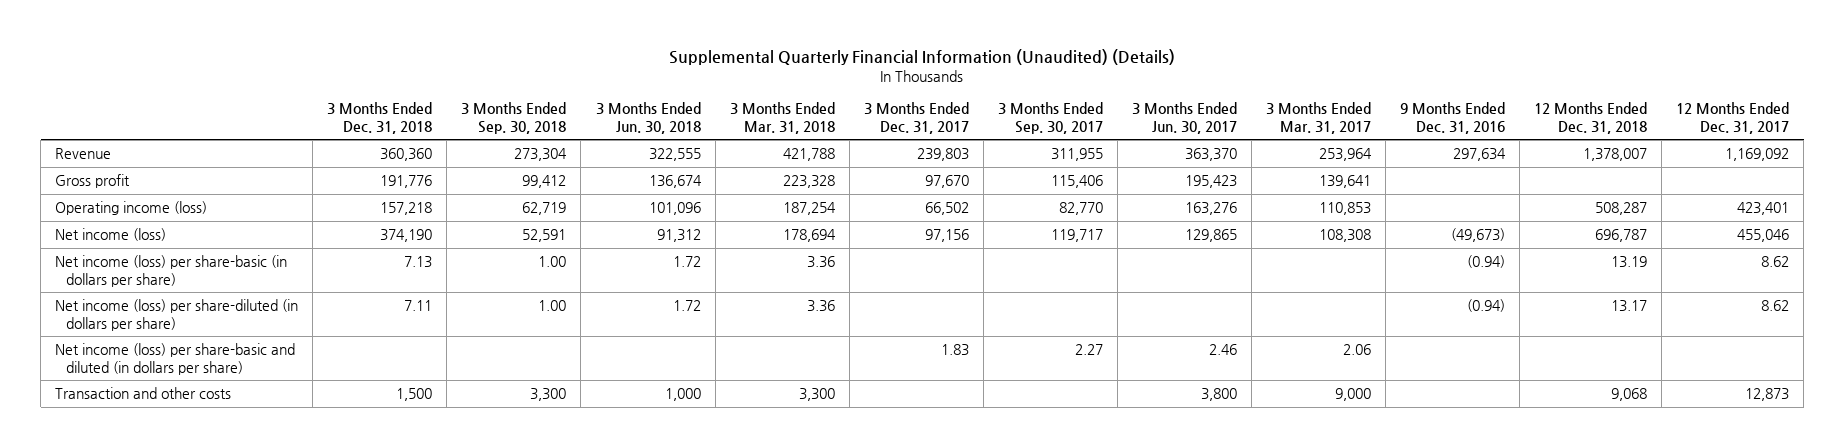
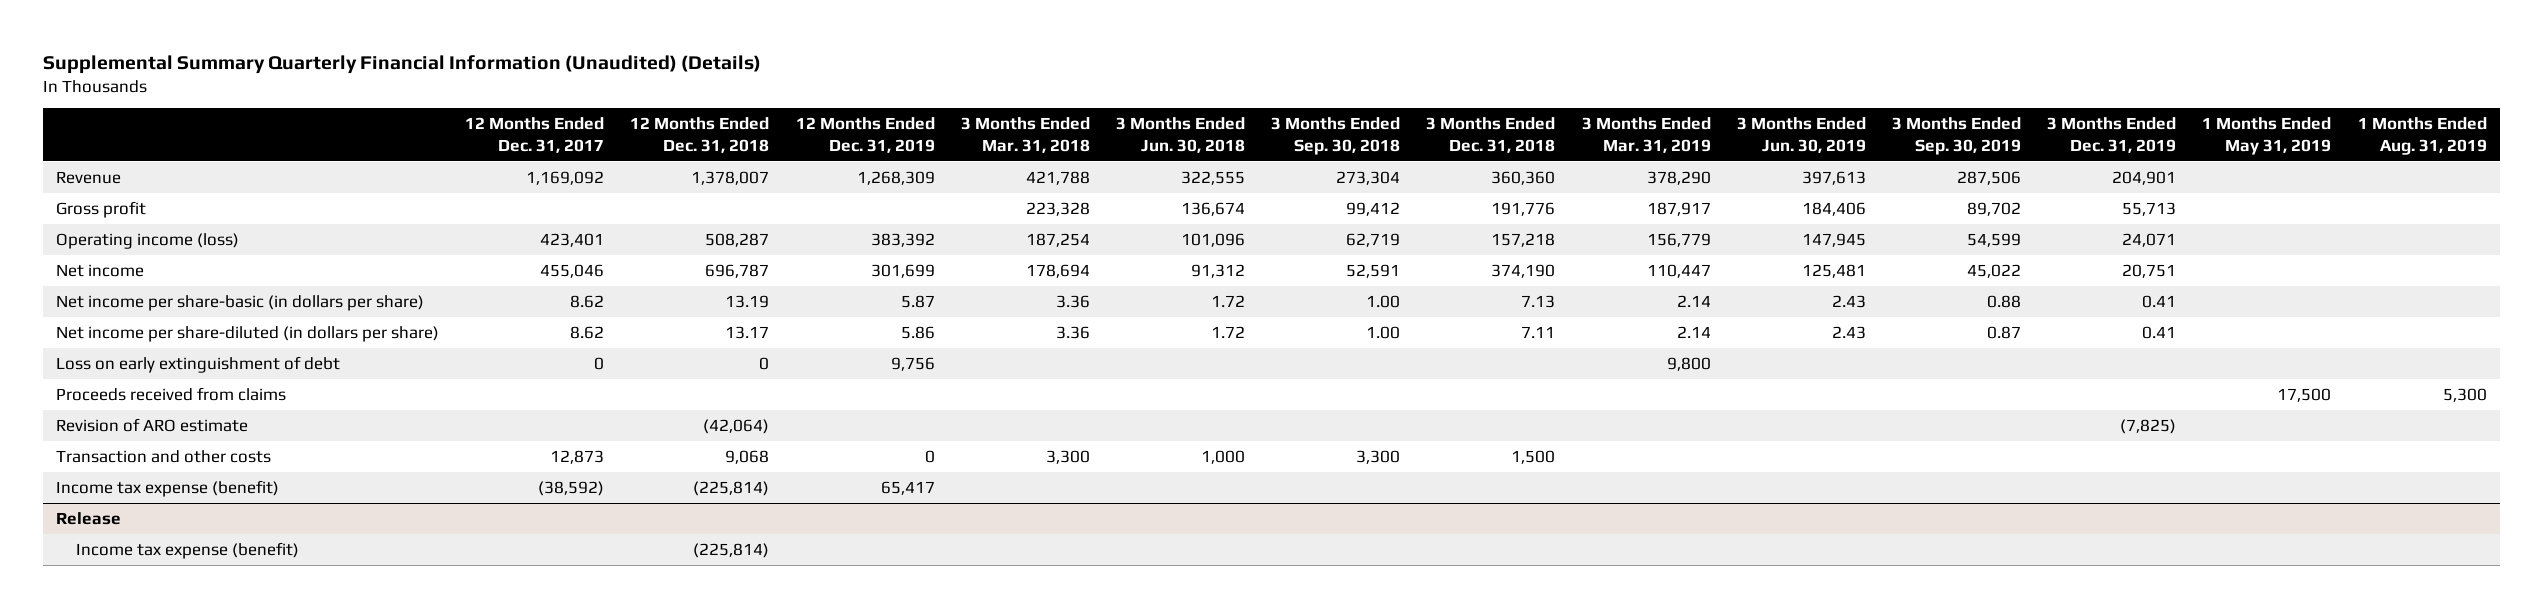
[669,49,1176,66] Supplemental Quarterly Financial Information (Unaudited) (Details) -> [42,54,761,74] Supplemental Summary Quarterly Financial Information (Unaudited) (Details)
[863,102,969,134] 3 Months Ended Dec. 31, 2017 -> none
[997,102,1103,134] 3 Months Ended Sep. 30, 2017 -> none
[1131,102,1237,134] 3 Months Ended Jun. 30, 2017 -> none
[1266,102,1372,134] 3 Months Ended Mar. 31, 2017 -> none
[1400,102,1506,134] 9 Months Ended Dec. 31, 2016 -> none
none -> [795,117,935,153] 12 Months Ended Dec. 31, 2019
none -> [1581,117,1711,153] 3 Months Ended Mar. 31, 2019
none -> [1736,117,1866,153] 3 Months Ended Jun. 30, 2019
none -> [1891,117,2021,155] 3 Months Ended Sep. 30, 2019
none -> [2047,117,2177,153] 3 Months Ended Dec. 31, 2019
none -> [2202,117,2332,155] 1 Months Ended May 31, 2019
none -> [2357,117,2487,155] 1 Months Ended Aug. 31, 2019
[55,343,296,375] Net income (loss) per share-basic and diluted (in dollars per share) -> none
[55,228,167,242] Net income (loss) -> [55,264,144,278] Net income
[55,255,288,287] Net income (loss) per share-basic (in dollars per share) -> [55,295,424,312] Net income per share-basic (in dollars per share)
[55,299,299,331] Net income (loss) per share-diluted (in dollars per share) -> [55,326,439,343] Net income per share-diluted (in dollars per share)
none -> [55,356,340,374] Loss on early extinguishment of debt
none -> [55,387,286,402] Proceeds received from claims
none -> [55,418,248,433] Revision of ARO estimate
none -> [55,480,279,498] Income tax expense (benefit)
none -> [55,512,121,526] Release
none -> [75,542,299,560] Income tax expense (benefit)

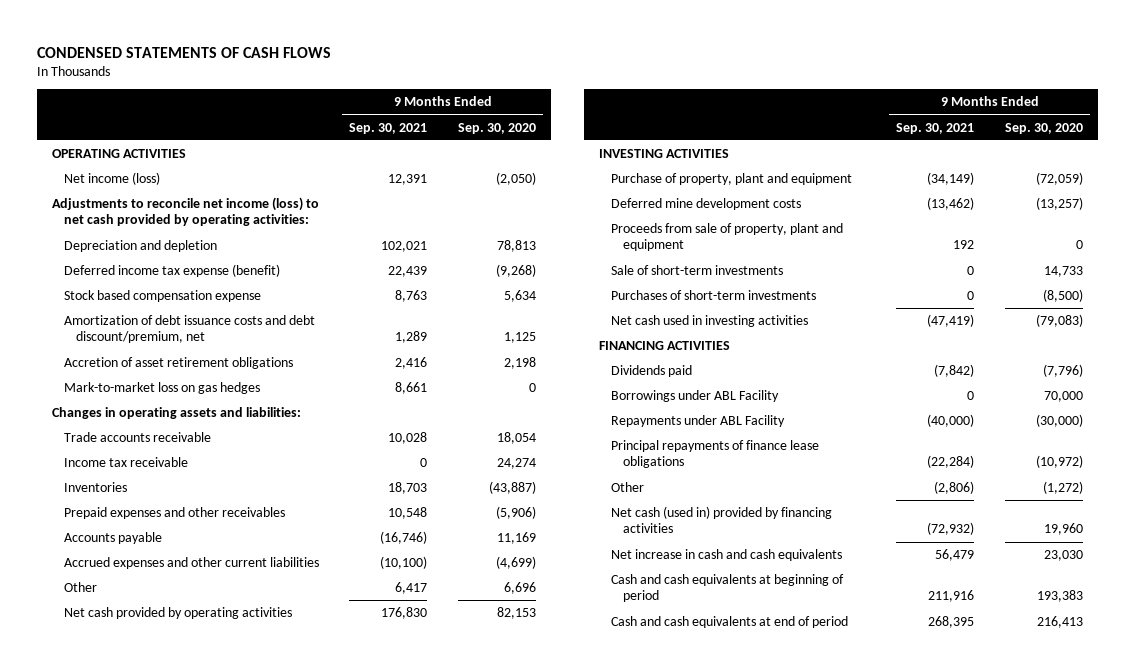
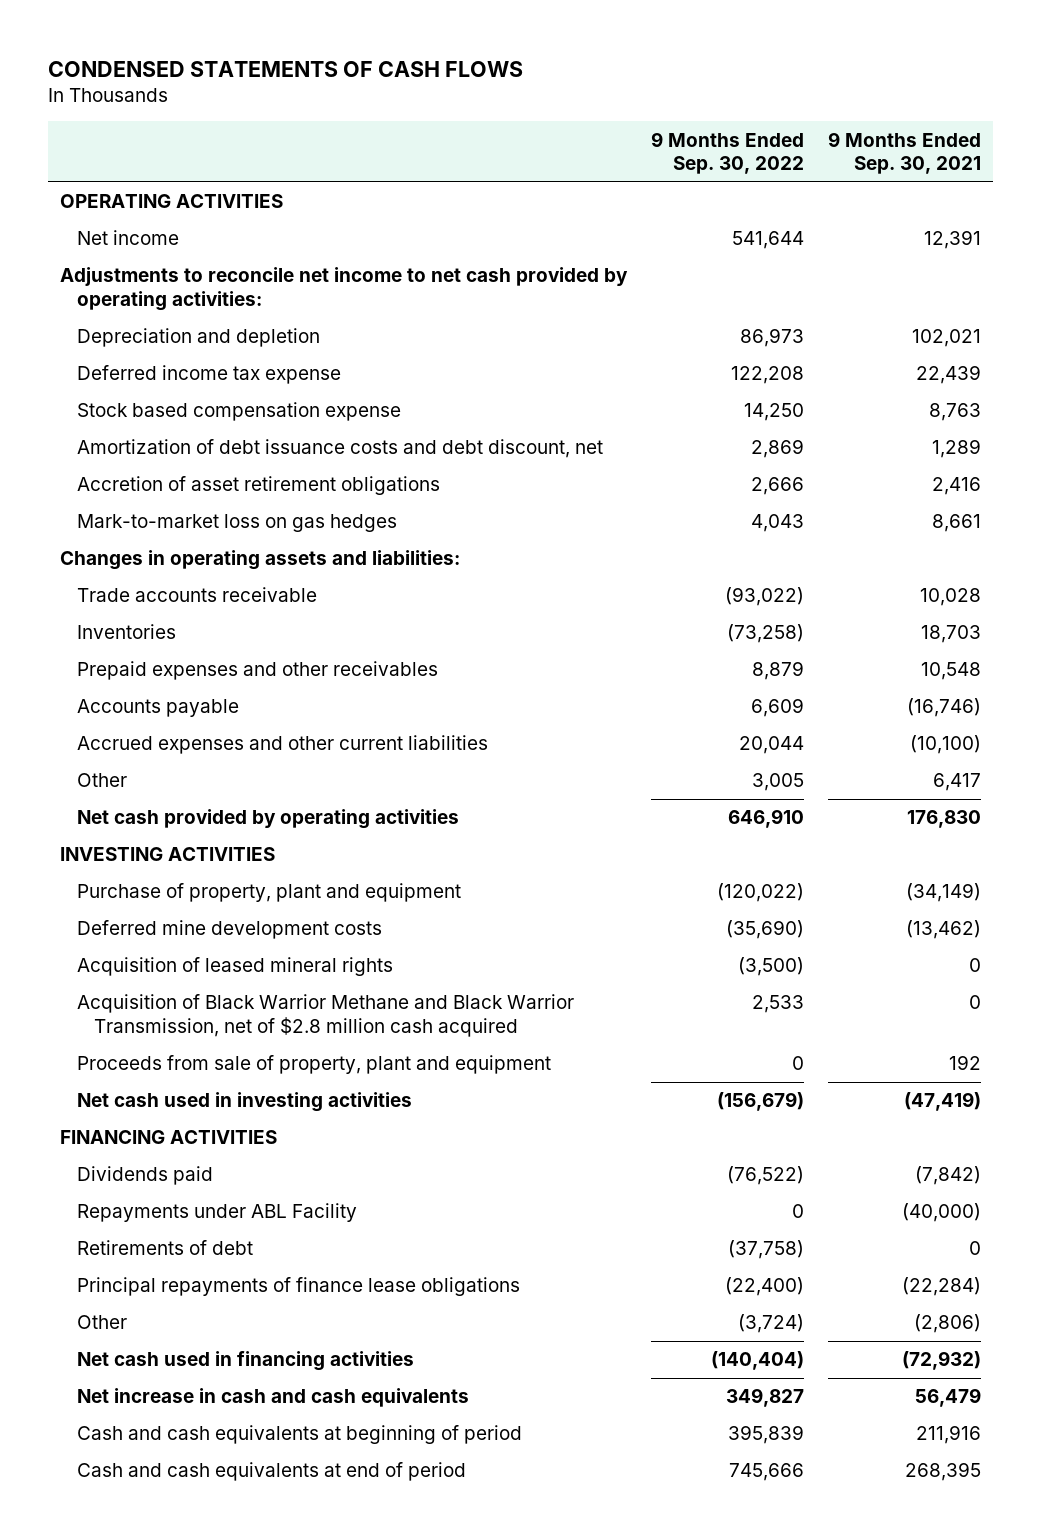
[457,122,536,134] Sep. 30, 2020 -> none
none -> [651,131,805,175] 9 Months Ended Sep. 30, 2022
[63,171,160,185] Net income (loss) -> [77,230,180,246] Net income
[52,196,320,227] Adjustments to reconcile net income (loss) to net cash provided by operating activities: -> [59,267,628,311] Adjustments to reconcile net income to net cash provided by operating activities:
[63,263,280,277] Deferred income tax expense (benefit) -> [77,365,342,385] Deferred income tax expense
[63,314,315,344] Amortization of debt issuance costs and debt discount/premium, net -> [77,439,604,459] Amortization of debt issuance costs and debt discount, net
[63,456,188,467] Income tax receivable -> none
none -> [77,957,394,977] Acquisition of leased mineral rights
none -> [77,994,575,1037] Acquisition of Black Warrior Methane and Black Warrior Transmission, net of $2.8 million cash acquired
[610,264,783,275] Sale of short-term investments -> none
[610,289,816,300] Purchases of short-term investments -> none
[610,389,779,402] Borrowings under ABL Facility -> none
none -> [77,1240,254,1256] Retirements of debt
[610,505,832,534] Net cash (used in) provided by financing activities -> [77,1351,415,1372] Net cash used in financing activities

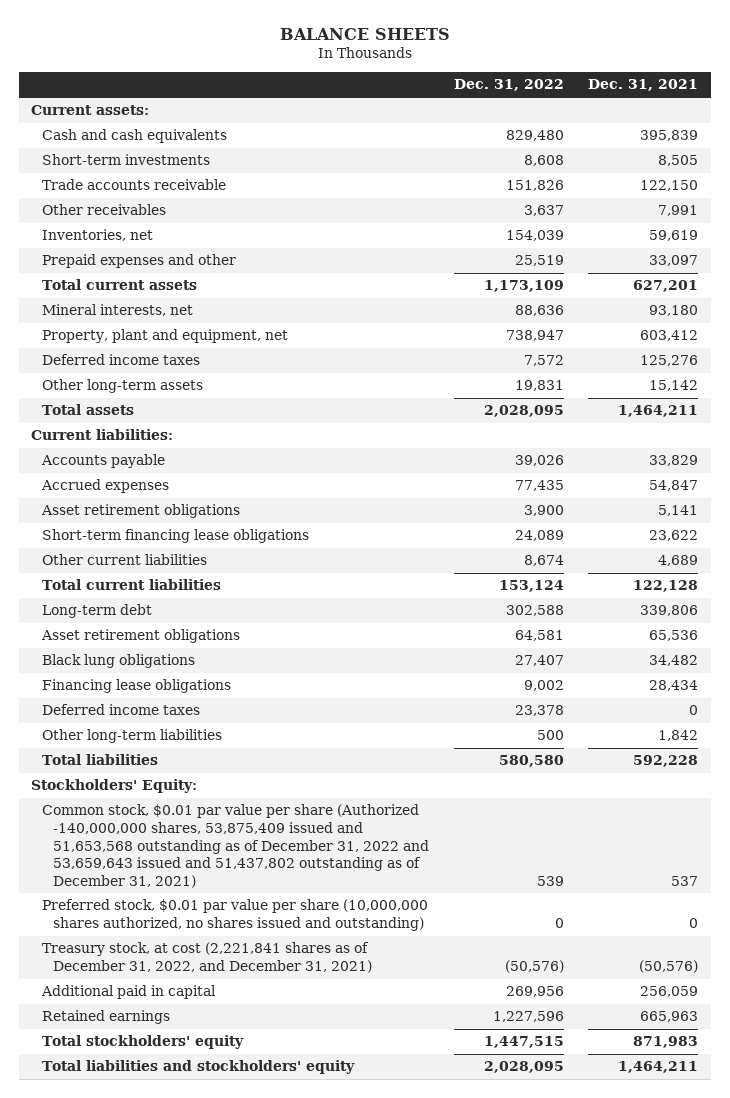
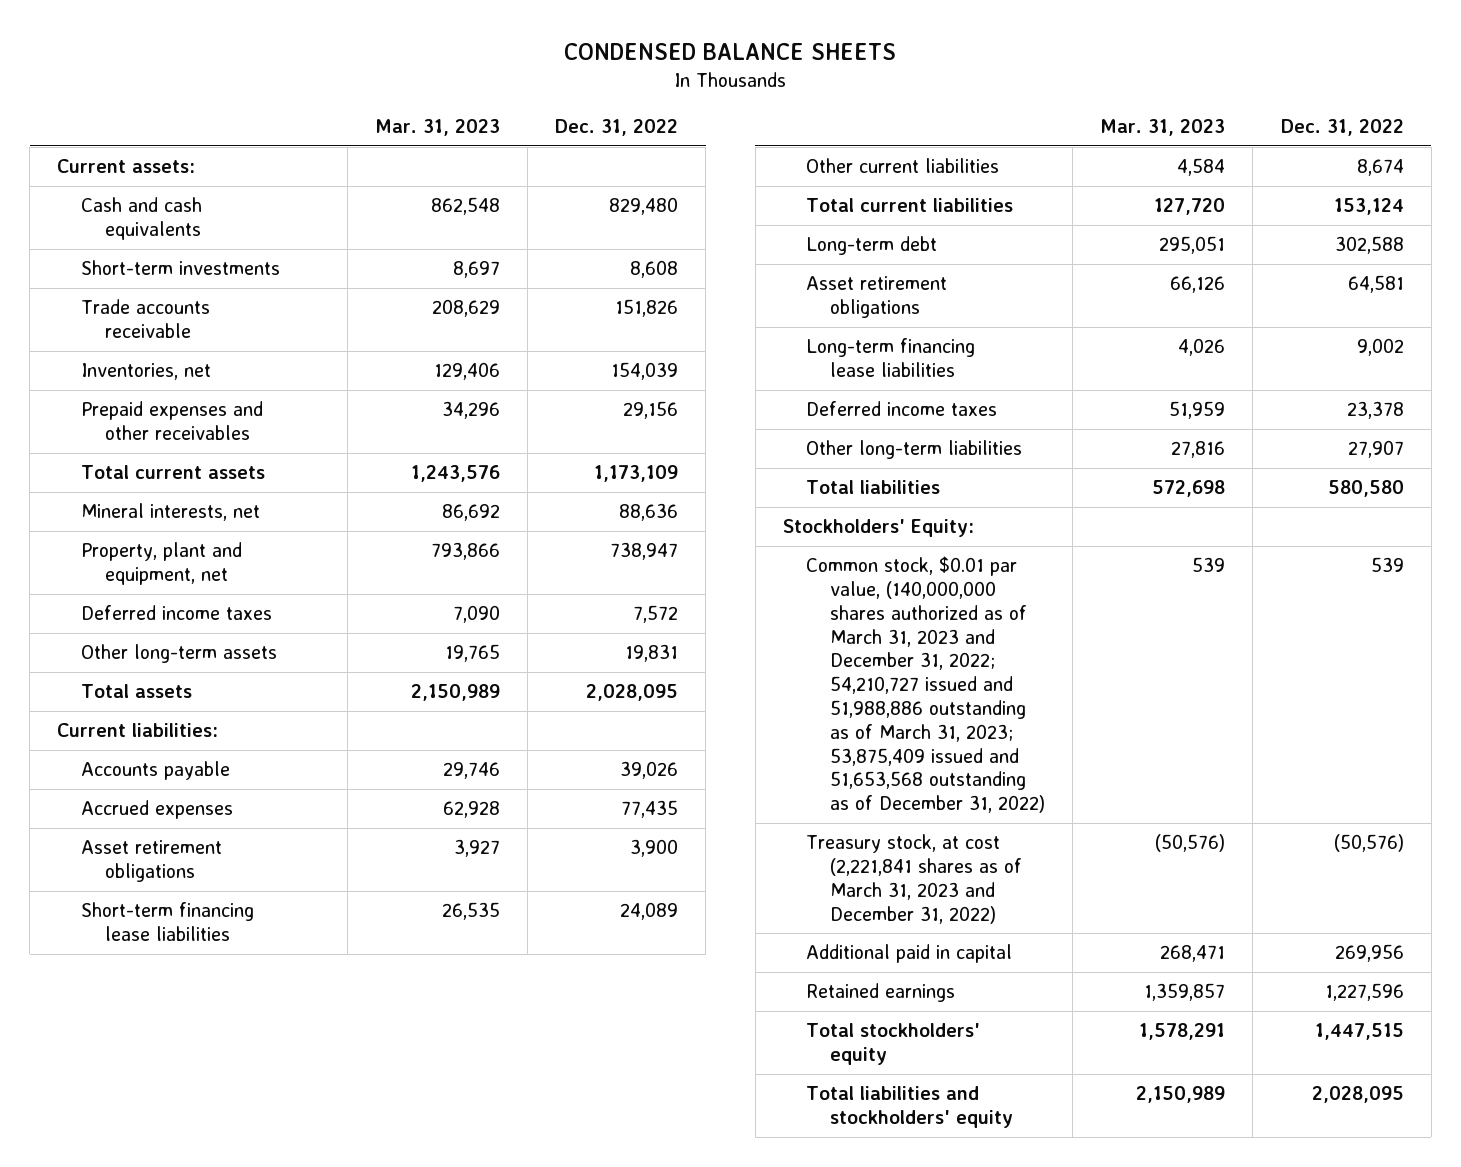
[279,28,450,41] BALANCE SHEETS -> [564,43,897,61] CONDENSED BALANCE SHEETS
[588,79,699,92] Dec. 31, 2021 -> none
none -> [374,119,500,137] Mar. 31, 2023
[42,204,167,216] Other receivables -> none
[42,254,237,269] Prepaid expenses and other -> [80,401,263,440] Prepaid expenses and other receivables
[514,255,564,267] 25,519 -> [623,401,679,420] 29,156
[42,529,310,544] Short-term financing lease obligations -> [80,902,254,941] Short-term financing lease liabilities
[42,654,196,669] Black lung obligations -> none
[42,679,232,694] Financing lease obligations -> [806,338,976,377] Long-term financing lease liabilities
[536,730,564,741] 500 -> [1347,440,1404,459] 27,907
[42,899,429,932] Preferred stock, $0.01 par value per share (10,000,000 shares authorized, no shares issued and outstanding) -> none
[42,804,430,888] Common stock, $0.01 par value per share (Authorized -140,000,000 shares, 53,875,409 issued and 51,653,568 outstanding as of December 31, 2022 and 53,659,643 issued and 51,437,802 outstanding as of December 31, 2021) -> [806,556,1046,814] Common stock, $0.01 par value, (140,000,000 shares authorized as of March 31, 2023 and December 31, 2022; 54,210,727 issued and 51,988,886 outstanding as of March 31, 2023; 53,875,409 issued and 51,653,568 outstanding as of December 31, 2022)
[42,942,373,974] Treasury stock, at cost (2,221,841 shares as of December 31, 2022, and December 31, 2021) -> [806,834,1023,924] Treasury stock, at cost (2,221,841 shares as of March 31, 2023 and December 31, 2022)

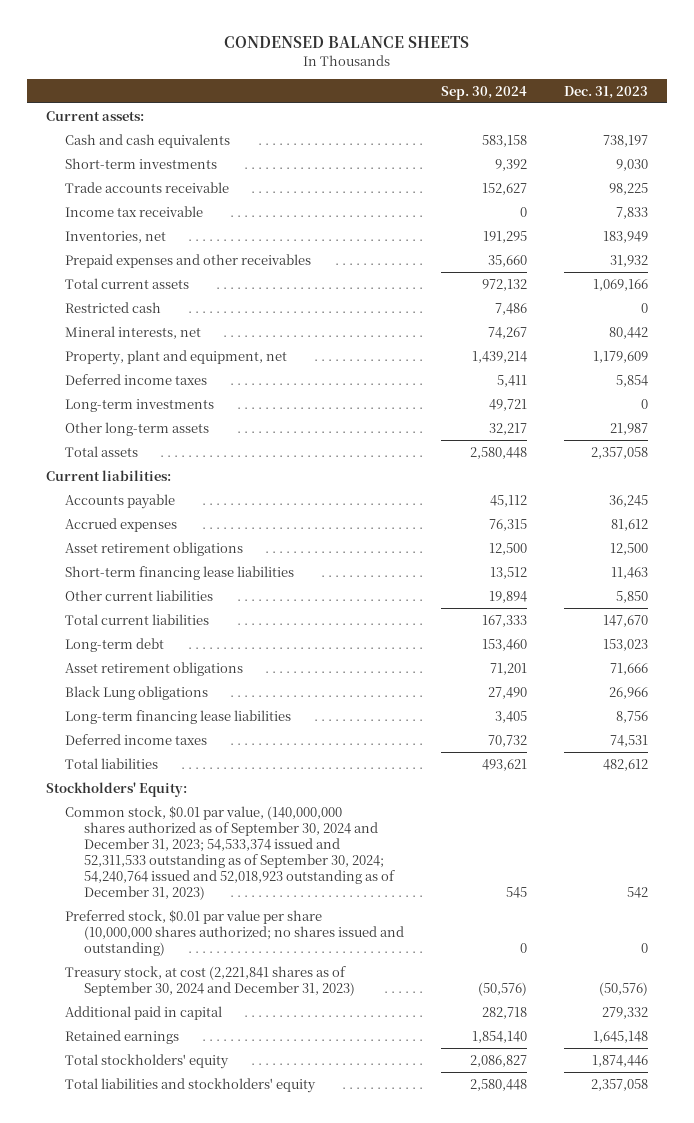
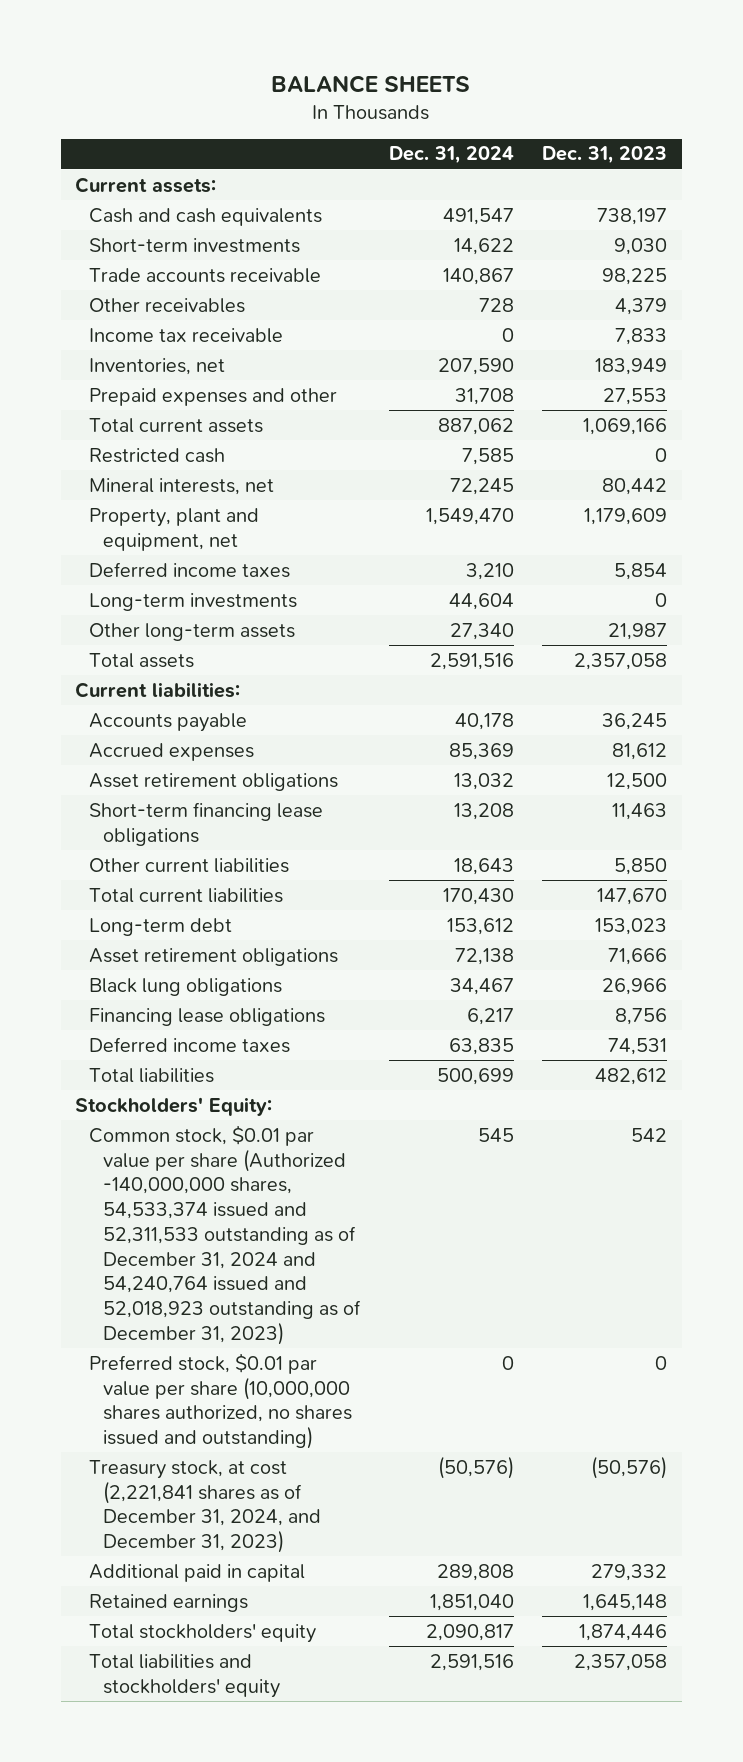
[224,35,470,48] CONDENSED BALANCE SHEETS -> [271,74,471,93] BALANCE SHEETS
[441,85,528,100] Sep. 30, 2024 -> none
none -> [388,146,514,165] Dec. 31, 2024
none -> [89,297,246,313] Other receivables
[65,253,312,268] Prepaid expenses and other receivables -> [89,387,338,406] Prepaid expenses and other
[610,254,649,267] 31,932 -> [603,387,668,405] 27,553
[65,565,295,580] Short-term financing lease liabilities -> [89,801,324,846] Short-term financing lease obligations
[65,685,209,700] Black Lung obligations -> [89,977,283,996] Black lung obligations
[65,709,292,724] Long-term financing lease liabilities -> [89,1007,326,1026] Financing lease obligations
[65,805,396,900] Common stock, $0.01 par value, (140,000,000 shares authorized as of September 30, 2024 and December 31, 2023; 54,533,374 issued and 52,311,533 outstanding as of September 30, 2024; 54,240,764 issued and 52,018,923 outstanding as of December 31, 2023) -> [89,1124,362,1345] Common stock, $0.01 par value per share (Authorized -140,000,000 shares, 54,533,374 issued and 52,311,533 outstanding as of December 31, 2024 and 54,240,764 issued and 52,018,923 outstanding as of December 31, 2023)
[65,909,405,956] Preferred stock, $0.01 par value per share (10,000,000 shares authorized; no shares issued and outstanding) -> [89,1352,353,1450] Preferred stock, $0.01 par value per share (10,000,000 shares authorized, no shares issued and outstanding)
[65,965,356,996] Treasury stock, at cost (2,221,841 shares as of September 30, 2024 and December 31, 2023) -> [89,1459,322,1554] Treasury stock, at cost (2,221,841 shares as of December 31, 2024, and December 31, 2023)

